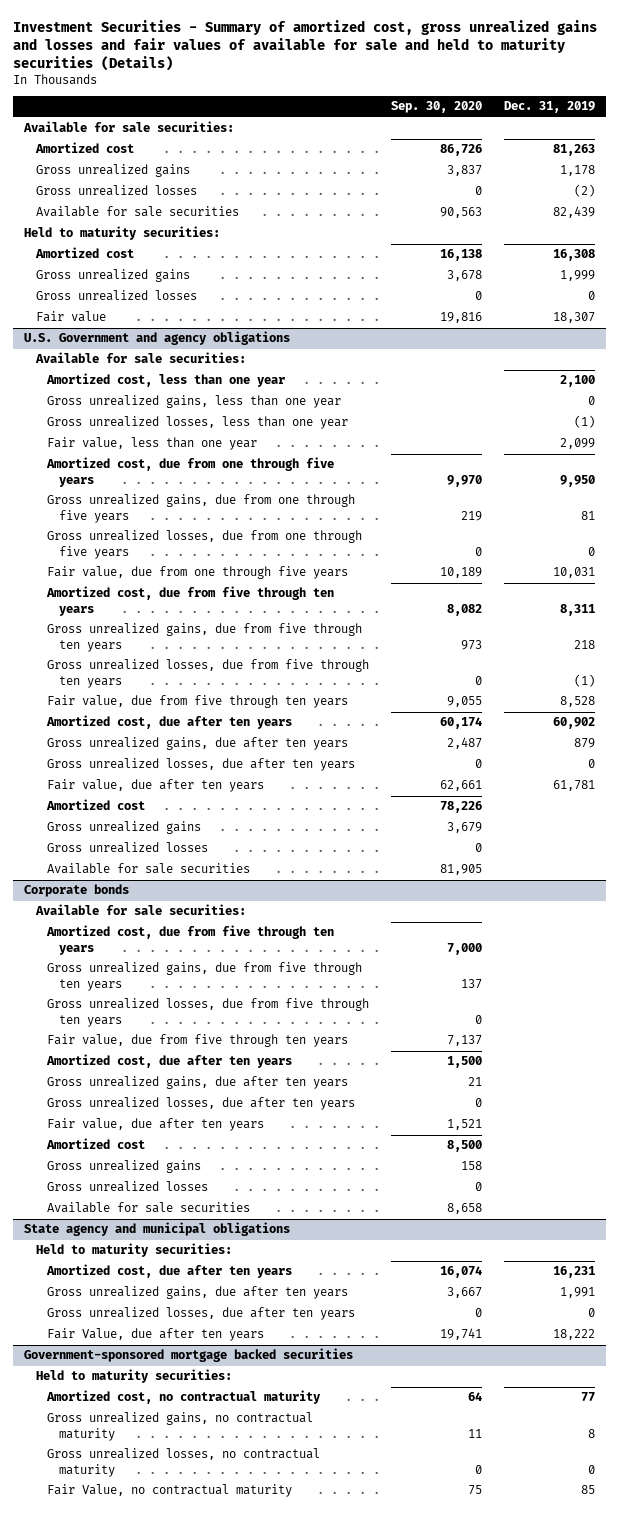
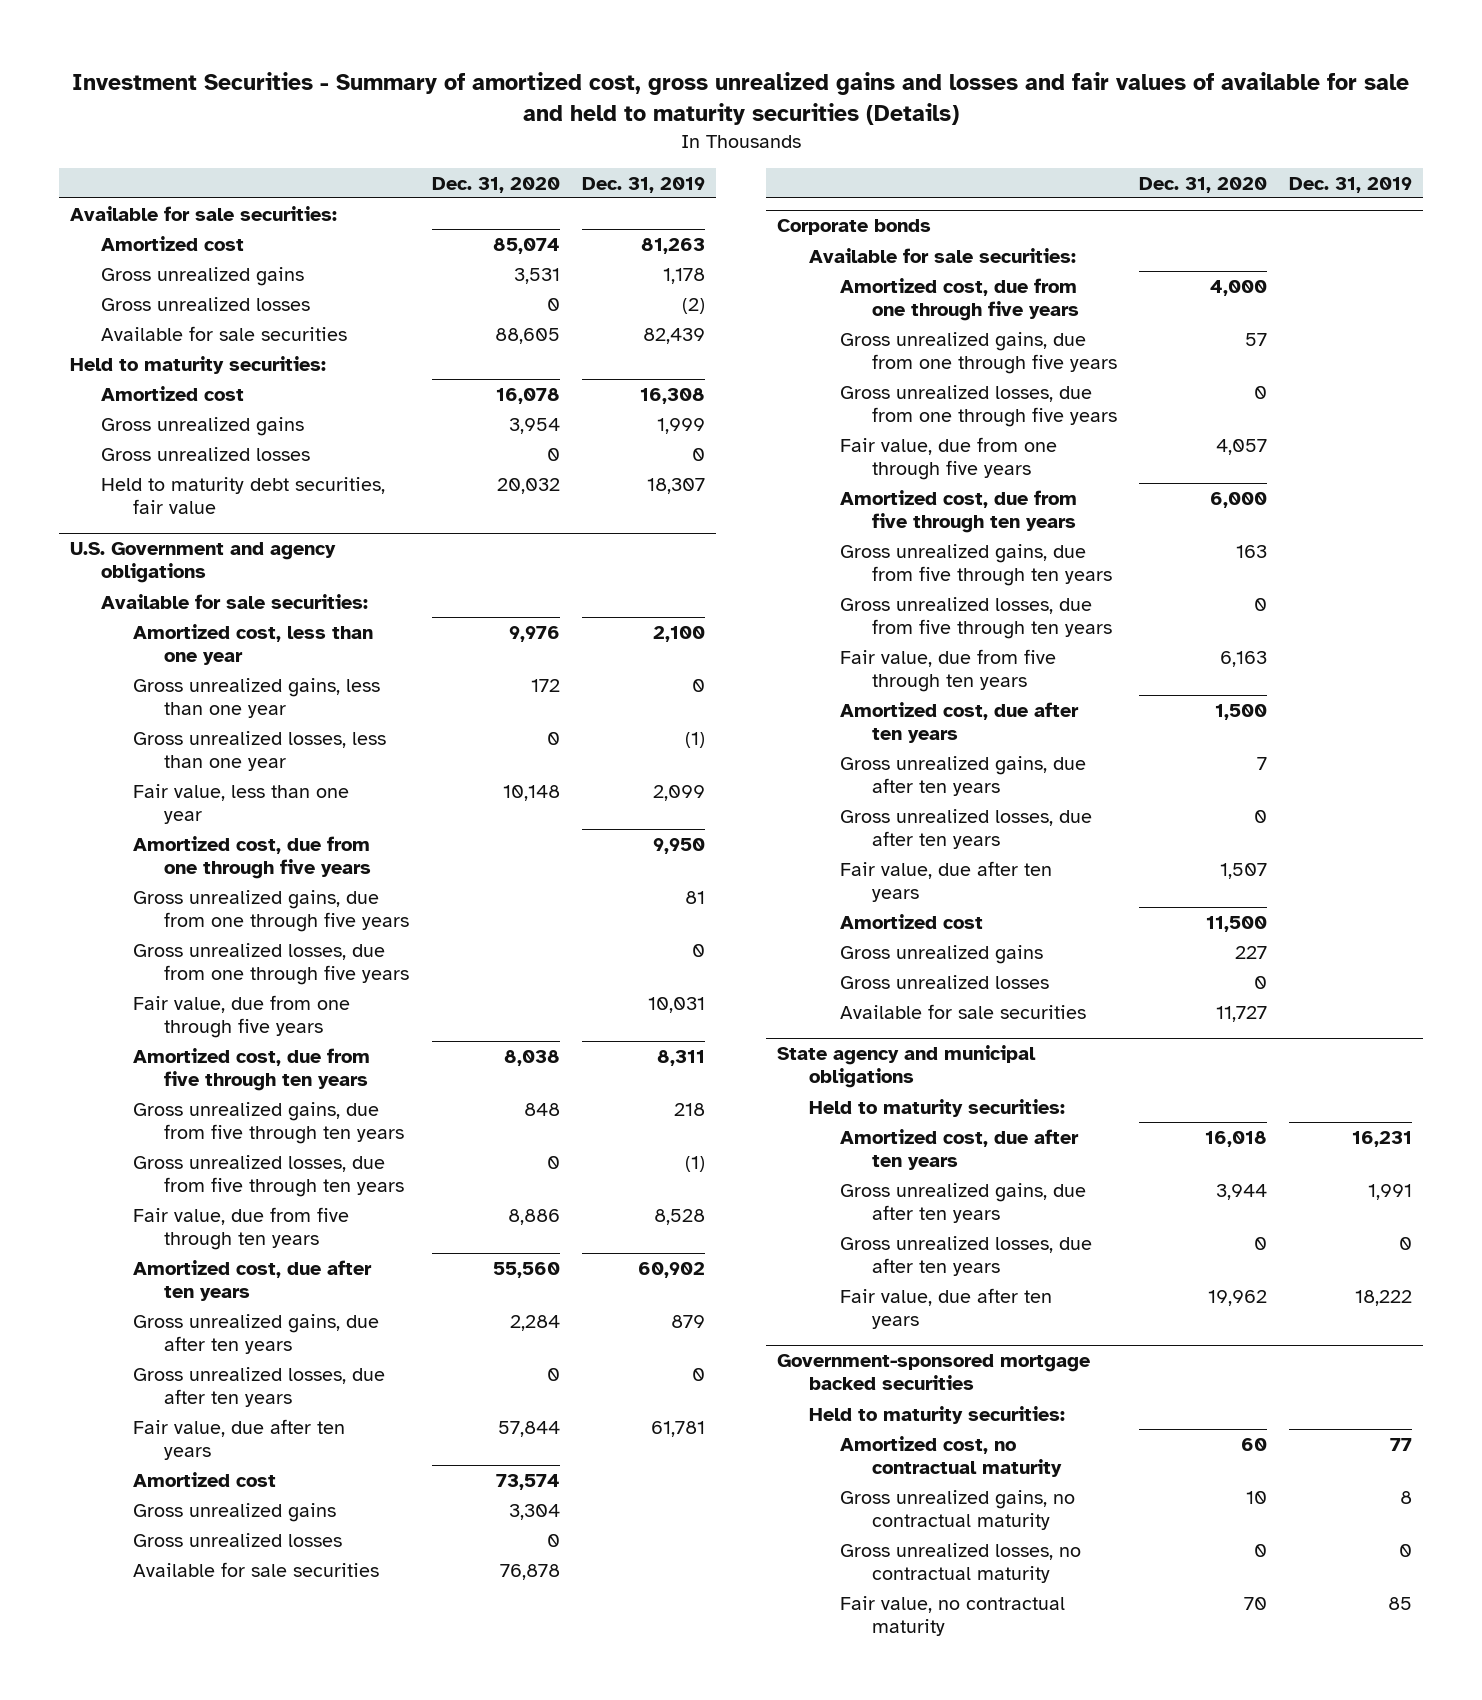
[391,101,483,114] Sep. 30, 2020 -> none
none -> [431,176,560,193] Dec. 31, 2020
[35,311,106,323] Fair value -> [101,476,386,514] Held to maturity debt securities, fair value
none -> [840,277,1079,321] Amortized cost, due from one through five years
none -> [840,331,1117,374] Gross unrealized gains, due from one through five years
none -> [840,384,1117,427] Gross unrealized losses, due from one through five years
none -> [840,436,1058,480] Fair value, due from one through five years
[47,1328,265,1342] Fair Value, due after ten years -> [840,1287,1053,1329] Fair value, due after ten years
[47,1484,293,1498] Fair Value, no contractual maturity -> [840,1595,1066,1636] Fair value, no contractual maturity

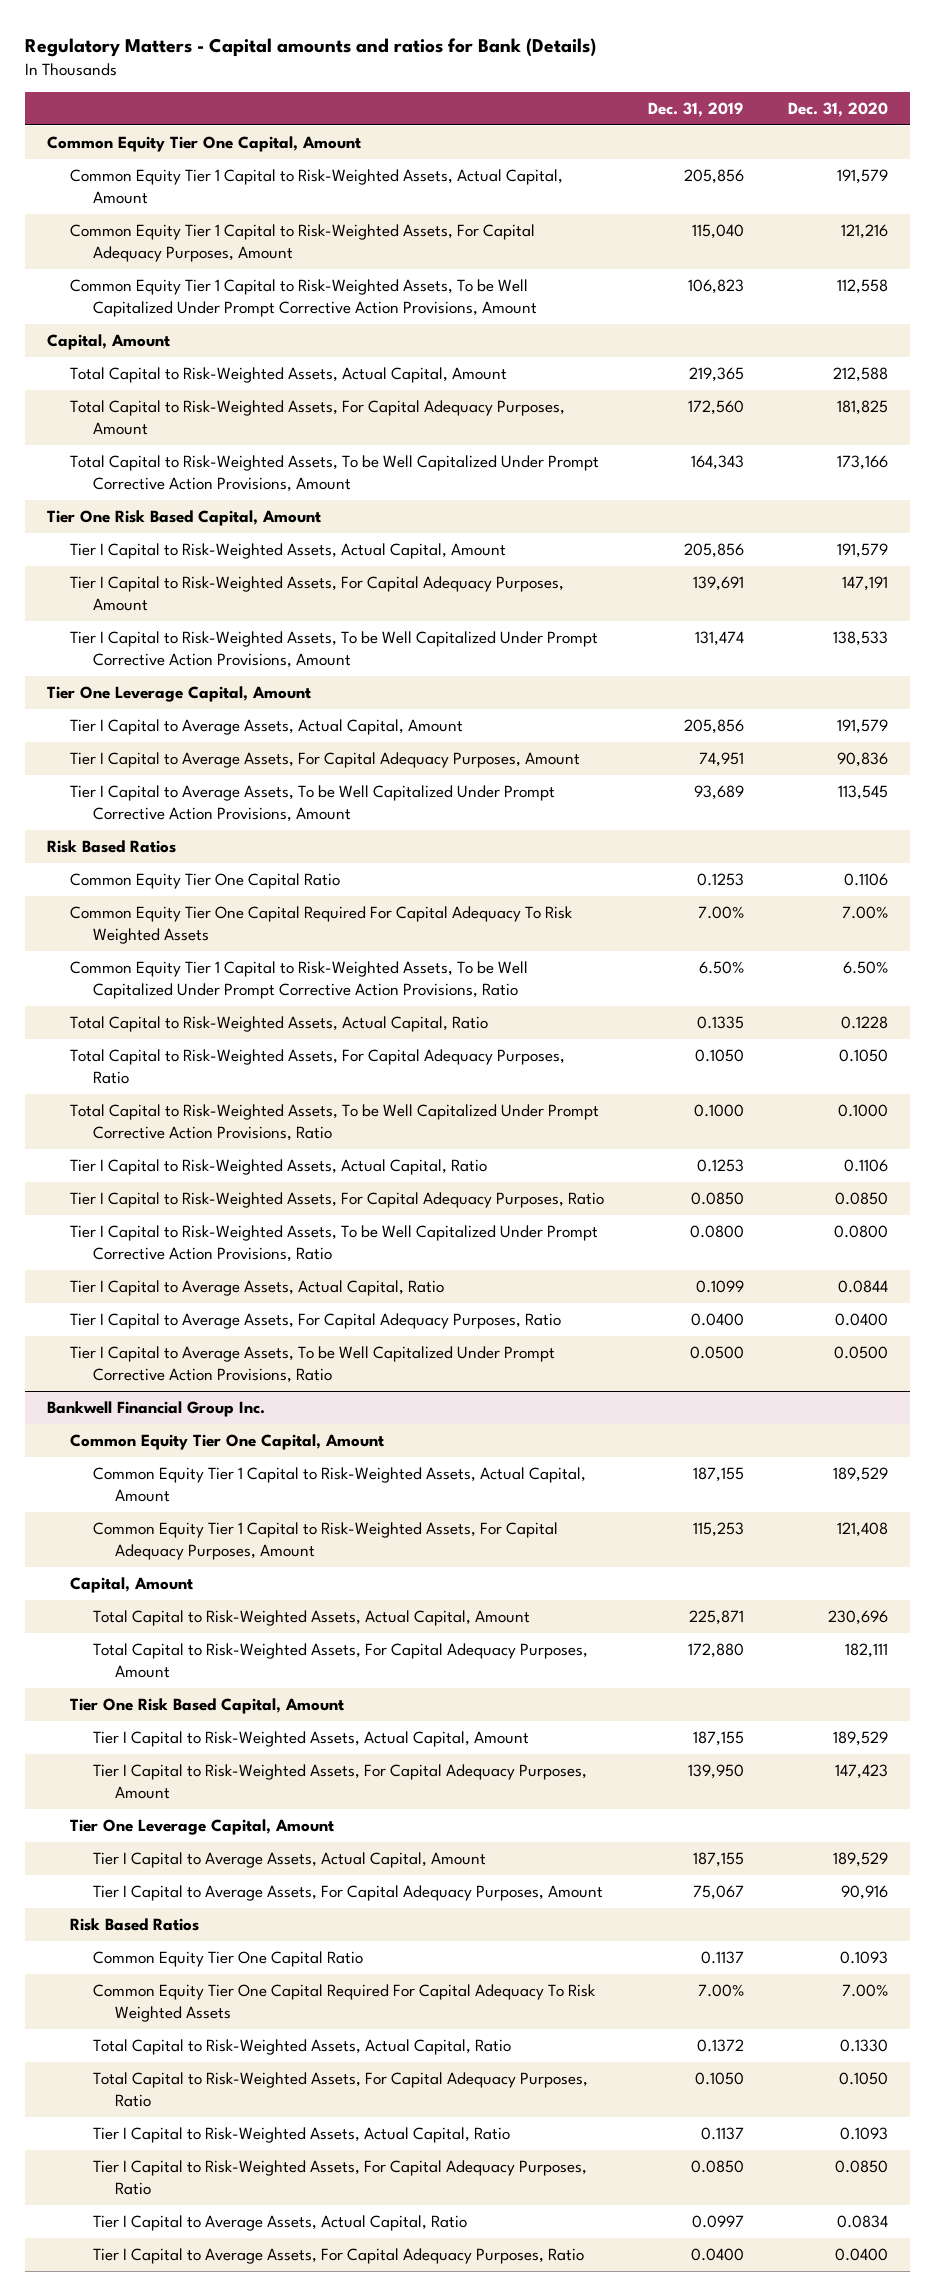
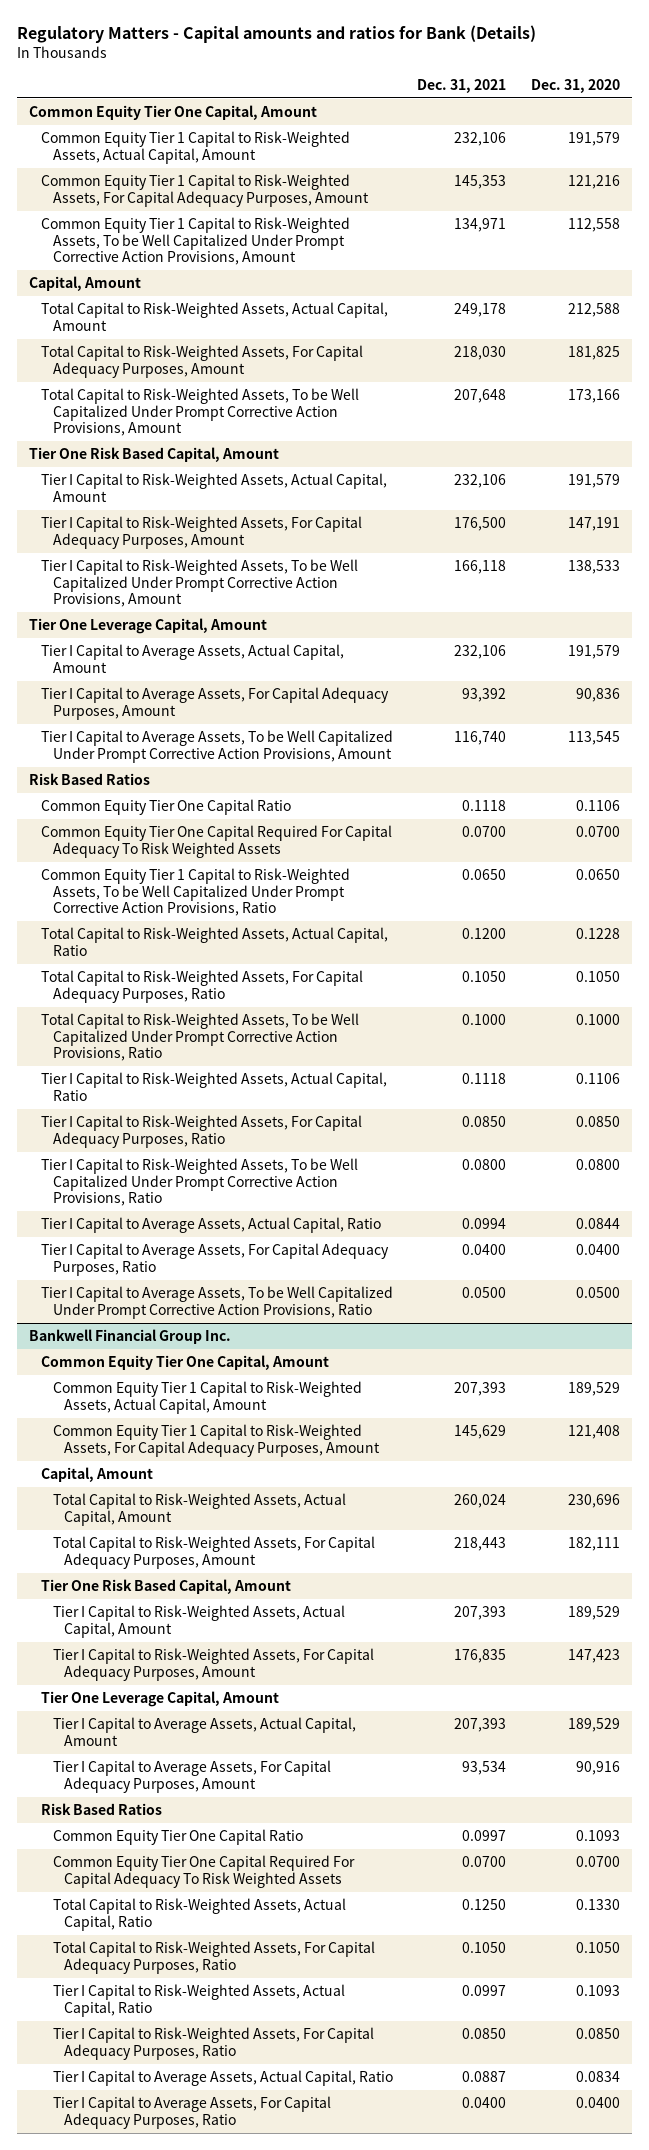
[647,101,744,117] Dec. 31, 2019 -> none
none -> [417,78,507,93] Dec. 31, 2021
[841,906,888,920] 7.00% -> [575,826,620,838] 0.0700
[842,961,888,975] 6.50% -> [575,869,620,881] 0.0650
[841,1984,888,1998] 7.00% -> [575,1856,620,1868] 0.0700

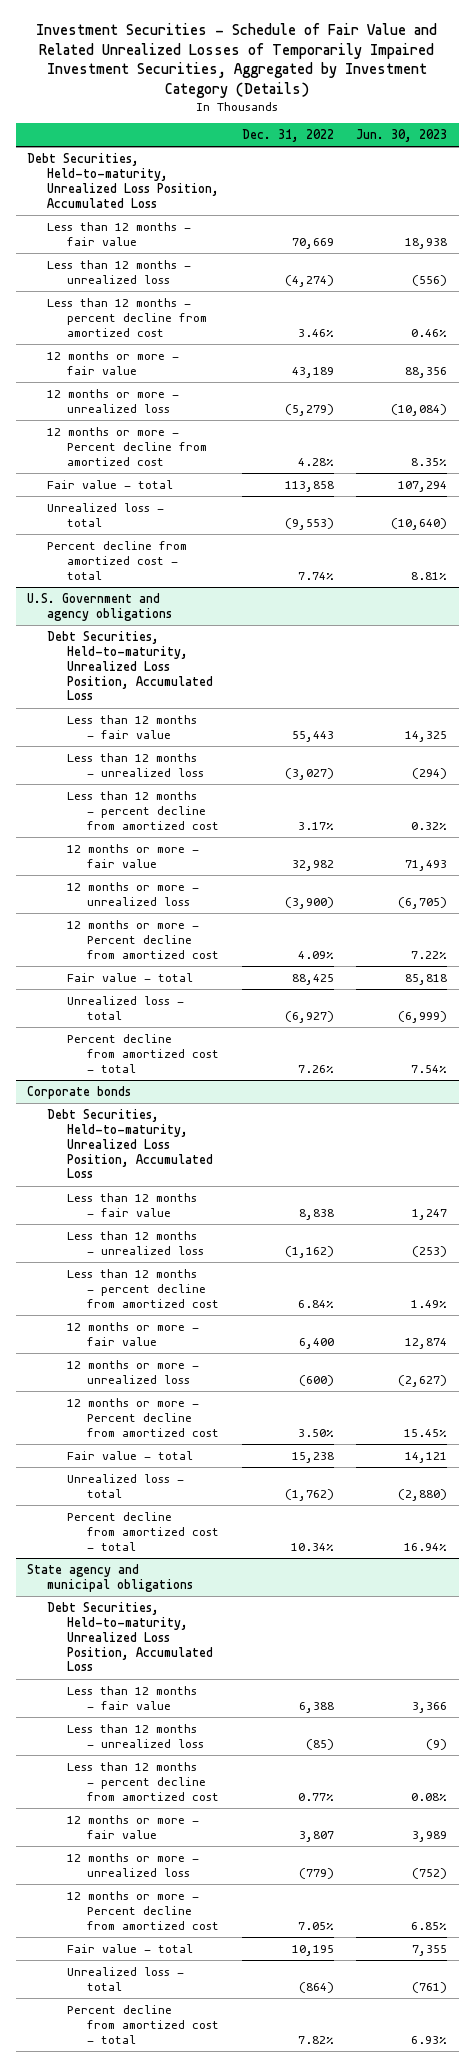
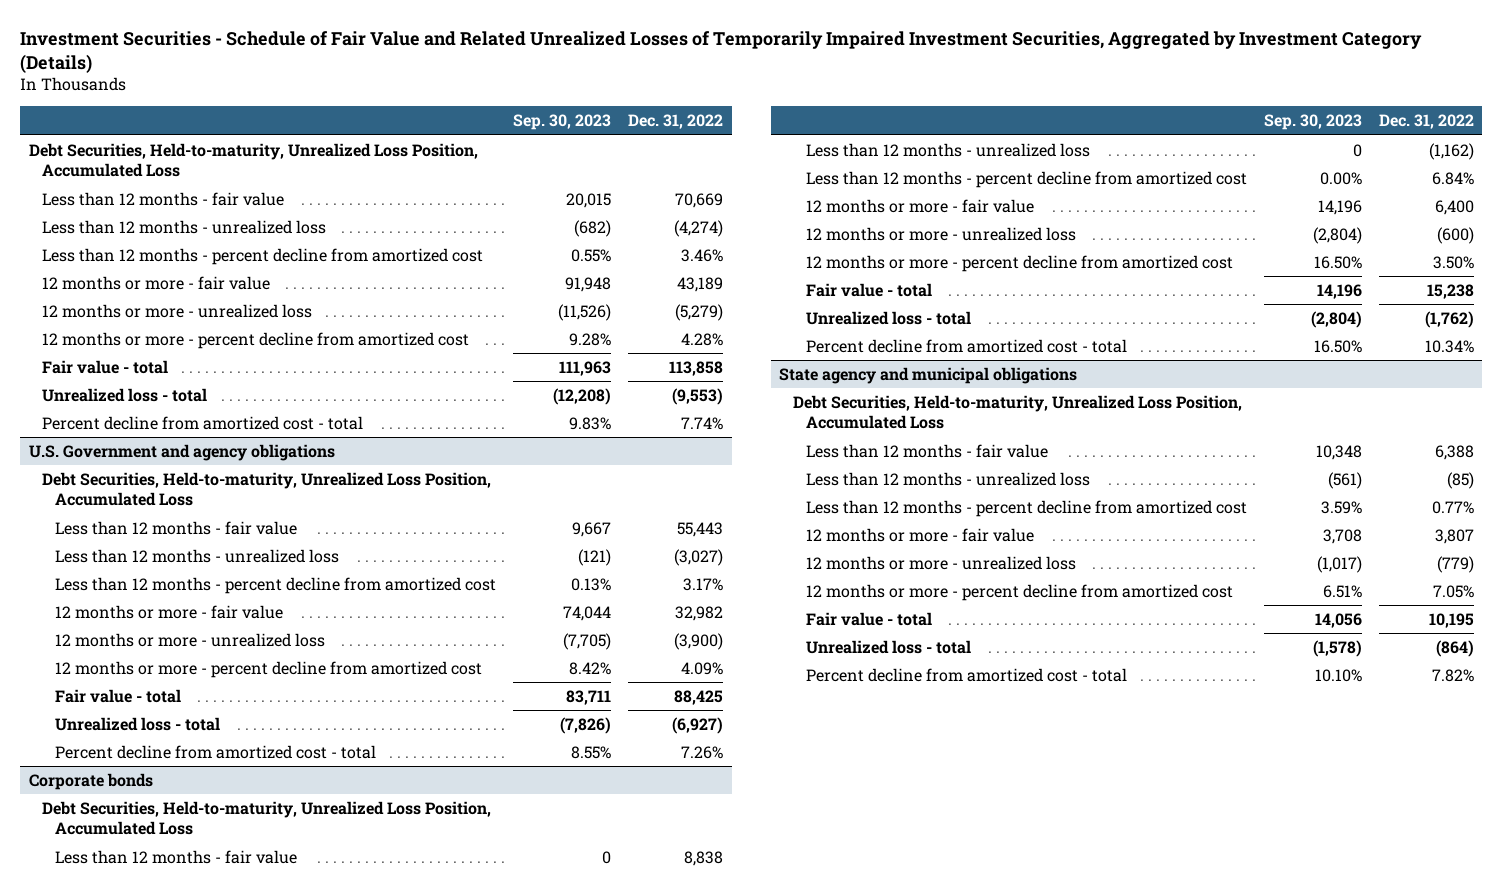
[356,129,448,143] Jun. 30, 2023 -> none
none -> [513,114,612,131] Sep. 30, 2023
[47,426,207,466] 12 months or more - Percent decline from amortized cost -> [42,331,470,349] 12 months or more - percent decline from amortized cost
[66,919,219,959] 12 months or more - Percent decline from amortized cost -> [55,660,483,678] 12 months or more - percent decline from amortized cost
[66,1397,219,1437] 12 months or more - Percent decline from amortized cost -> [806,254,1234,272] 12 months or more - percent decline from amortized cost
[66,1890,219,1930] 12 months or more - Percent decline from amortized cost -> [806,583,1234,601] 12 months or more - percent decline from amortized cost

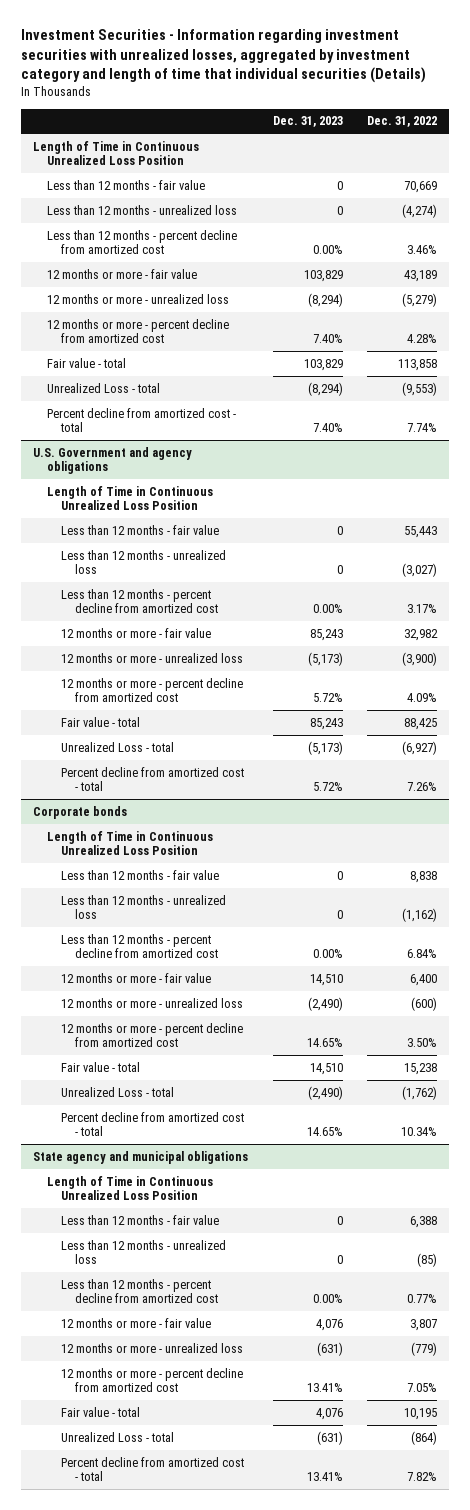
[20,30,1423,74] Investment Securities - Schedule of Fair Value and Related Unrealized Losses of Temporarily Impaired Investment Securities, Aggregated by Investment Category (Details) -> [20,29,426,84] Investment Securities - Information regarding investment securities with unrealized losses, aggregated by investment category and length of time that individual securities (Details)
[513,114,612,131] Sep. 30, 2023 -> none
none -> [272,116,343,128] Dec. 31, 2023
[28,142,478,177] Debt Securities, Held-to-maturity, Unrealized Loss Position, Accumulated Loss -> [32,140,199,166] Length of Time in Continuous Unrealized Loss Position
[42,387,208,402] Unrealized loss - total -> [46,382,160,393] Unrealized Loss - total
[42,471,492,506] Debt Securities, Held-to-maturity, Unrealized Loss Position, Accumulated Loss -> [46,485,213,511] Length of Time in Continuous Unrealized Loss Position
[55,716,221,731] Unrealized loss - total -> [60,741,174,752] Unrealized Loss - total
[42,800,492,835] Debt Securities, Held-to-maturity, Unrealized Loss Position, Accumulated Loss -> [46,830,213,856] Length of Time in Continuous Unrealized Loss Position
[806,310,972,325] Unrealized loss - total -> [60,1086,174,1097] Unrealized Loss - total
[792,394,1242,429] Debt Securities, Held-to-maturity, Unrealized Loss Position, Accumulated Loss -> [46,1175,213,1201] Length of Time in Continuous Unrealized Loss Position
[806,639,972,654] Unrealized loss - total -> [60,1431,174,1442] Unrealized Loss - total

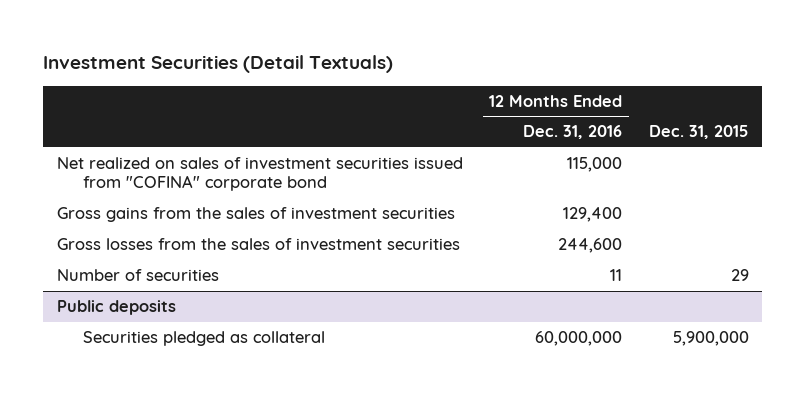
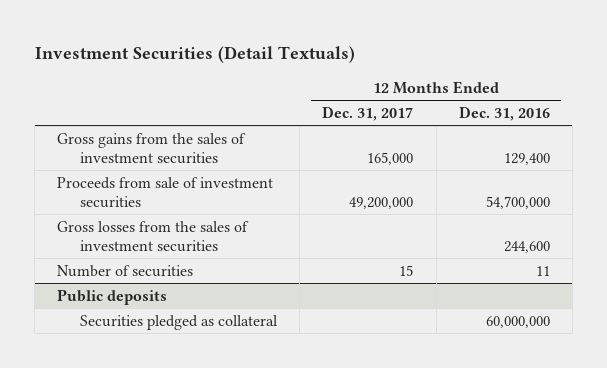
[648,125,749,140] Dec. 31, 2015 -> none
none -> [322,105,414,121] Dec. 31, 2017
[56,157,463,192] Net realized on sales of investment securities issued from "COFINA" corporate bond -> none
none -> [57,176,274,208] Proceeds from sale of investment securities

